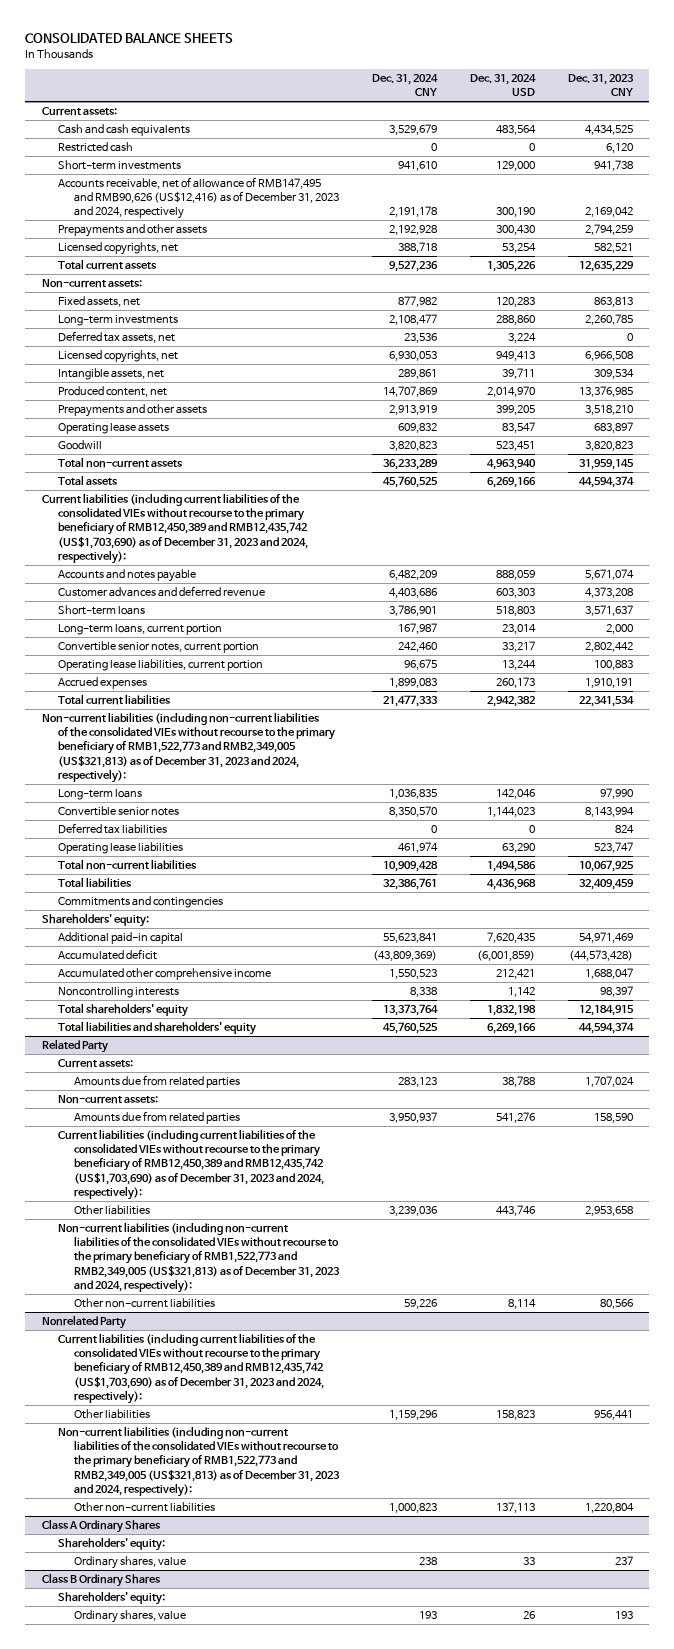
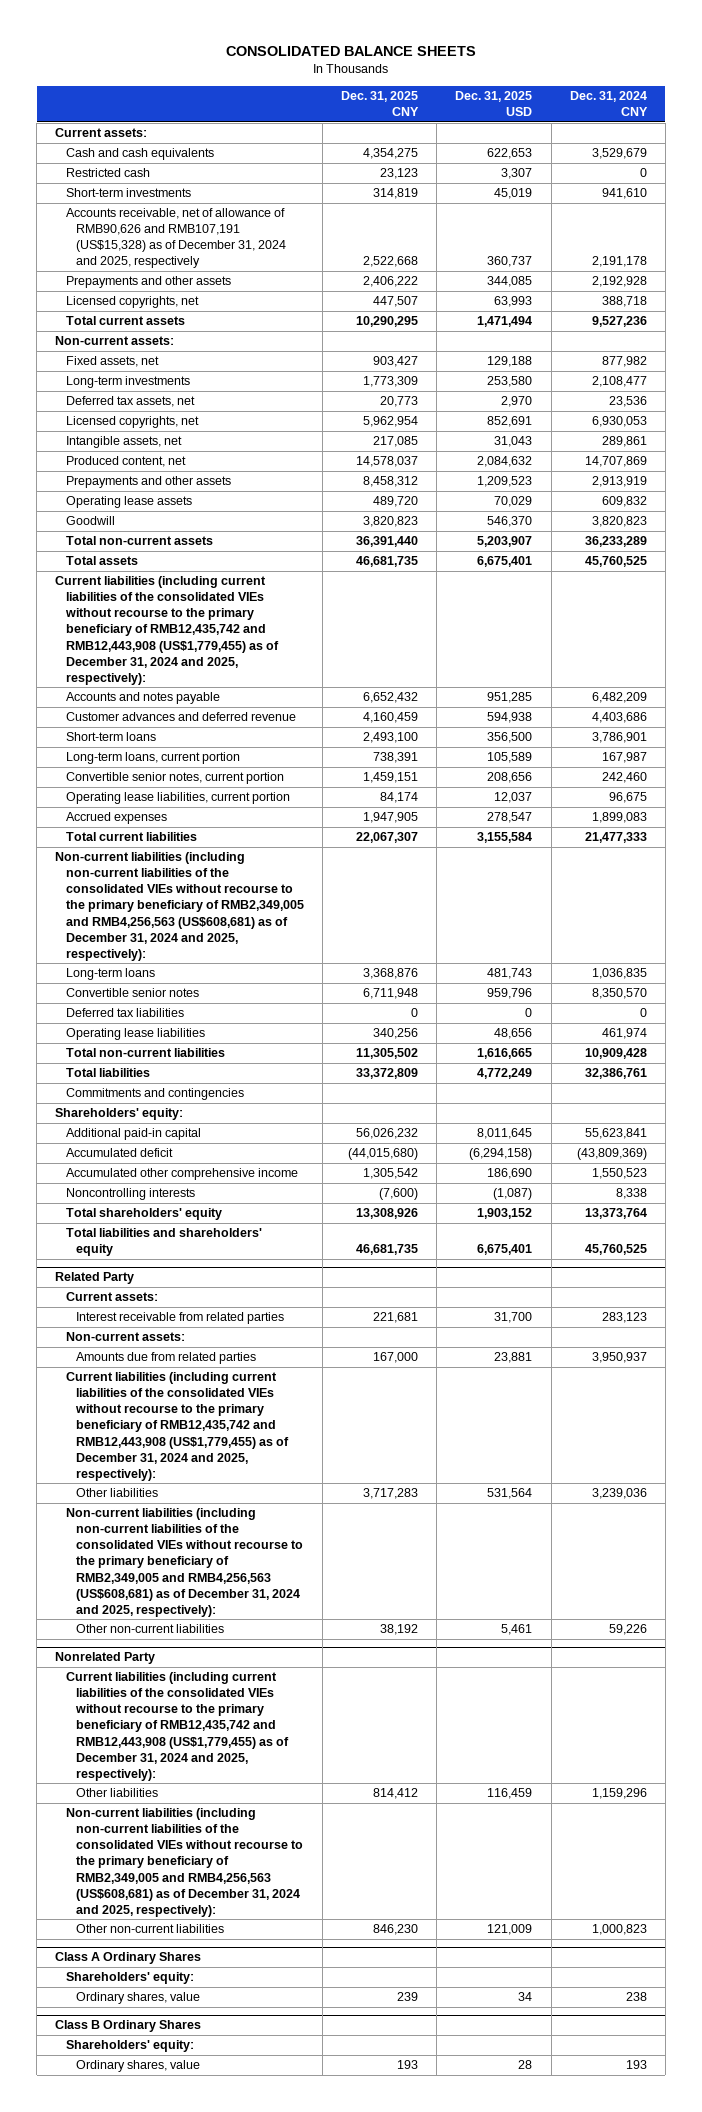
[469,73,536,97] Dec. 31, 2024 USD -> none
[567,73,634,97] Dec. 31, 2023 CNY -> none
none -> [340,91,419,117] Dec. 31, 2025 CNY
none -> [455,91,533,117] Dec. 31, 2025 USD
[57,177,339,220] Accounts receivable, net of allowance of RMB147,495 and RMB90,626 (US$12,416) as of December 31, 2023 and 2024, respectively -> [65,208,286,269] Accounts receivable, net of allowance of RMB90,626 and RMB107,191 (US$15,328) as of December 31, 2024 and 2025, respectively
[41,493,308,564] Current liabilities (including current liabilities of the consolidated VIEs without recourse to the primary beneficiary of RMB12,450,389 and RMB12,435,742 (US$1,703,690) as of December 31, 2023 and 2024, respectively): -> [55,576,279,685] Current liabilities (including current liabilities of the consolidated VIEs without recourse to the primary beneficiary of RMB12,435,742 and RMB12,443,908 (US$1,779,455) as of December 31, 2024 and 2025, respectively):
[41,712,335,783] Non-current liabilities (including non-current liabilities of the consolidated VIEs without recourse to the primary beneficiary of RMB1,522,773 and RMB2,349,005 (US$321,813) as of December 31, 2023 and 2024, respectively): -> [55,852,304,961] Non-current liabilities (including non-current liabilities of the consolidated VIEs without recourse to the primary beneficiary of RMB2,349,005 and RMB4,256,563 (US$608,681) as of December 31, 2024 and 2025, respectively):
[73,1075,240,1089] Amounts due from related parties -> [75,1312,284,1325] Interest receivable from related parties
[57,1129,324,1200] Current liabilities (including current liabilities of the consolidated VIEs without recourse to the primary beneficiary of RMB12,450,389 and RMB12,435,742 (US$1,703,690) as of December 31, 2023 and 2024, respectively): -> [65,1372,289,1481] Current liabilities (including current liabilities of the consolidated VIEs without recourse to the primary beneficiary of RMB12,435,742 and RMB12,443,908 (US$1,779,455) as of December 31, 2024 and 2025, respectively):
[57,1222,340,1293] Non-current liabilities (including non-current liabilities of the consolidated VIEs without recourse to the primary beneficiary of RMB1,522,773 and RMB2,349,005 (US$321,813) as of December 31, 2023 and 2024, respectively): -> [65,1508,303,1617] Non-current liabilities (including non-current liabilities of the consolidated VIEs without recourse to the primary beneficiary of RMB2,349,005 and RMB4,256,563 (US$608,681) as of December 31, 2024 and 2025, respectively):
[57,1333,324,1404] Current liabilities (including current liabilities of the consolidated VIEs without recourse to the primary beneficiary of RMB12,450,389 and RMB12,435,742 (US$1,703,690) as of December 31, 2023 and 2024, respectively): -> [65,1672,289,1781] Current liabilities (including current liabilities of the consolidated VIEs without recourse to the primary beneficiary of RMB12,435,742 and RMB12,443,908 (US$1,779,455) as of December 31, 2024 and 2025, respectively):
[57,1426,340,1497] Non-current liabilities (including non-current liabilities of the consolidated VIEs without recourse to the primary beneficiary of RMB1,522,773 and RMB2,349,005 (US$321,813) as of December 31, 2023 and 2024, respectively): -> [65,1808,303,1917] Non-current liabilities (including non-current liabilities of the consolidated VIEs without recourse to the primary beneficiary of RMB2,349,005 and RMB4,256,563 (US$608,681) as of December 31, 2024 and 2025, respectively):

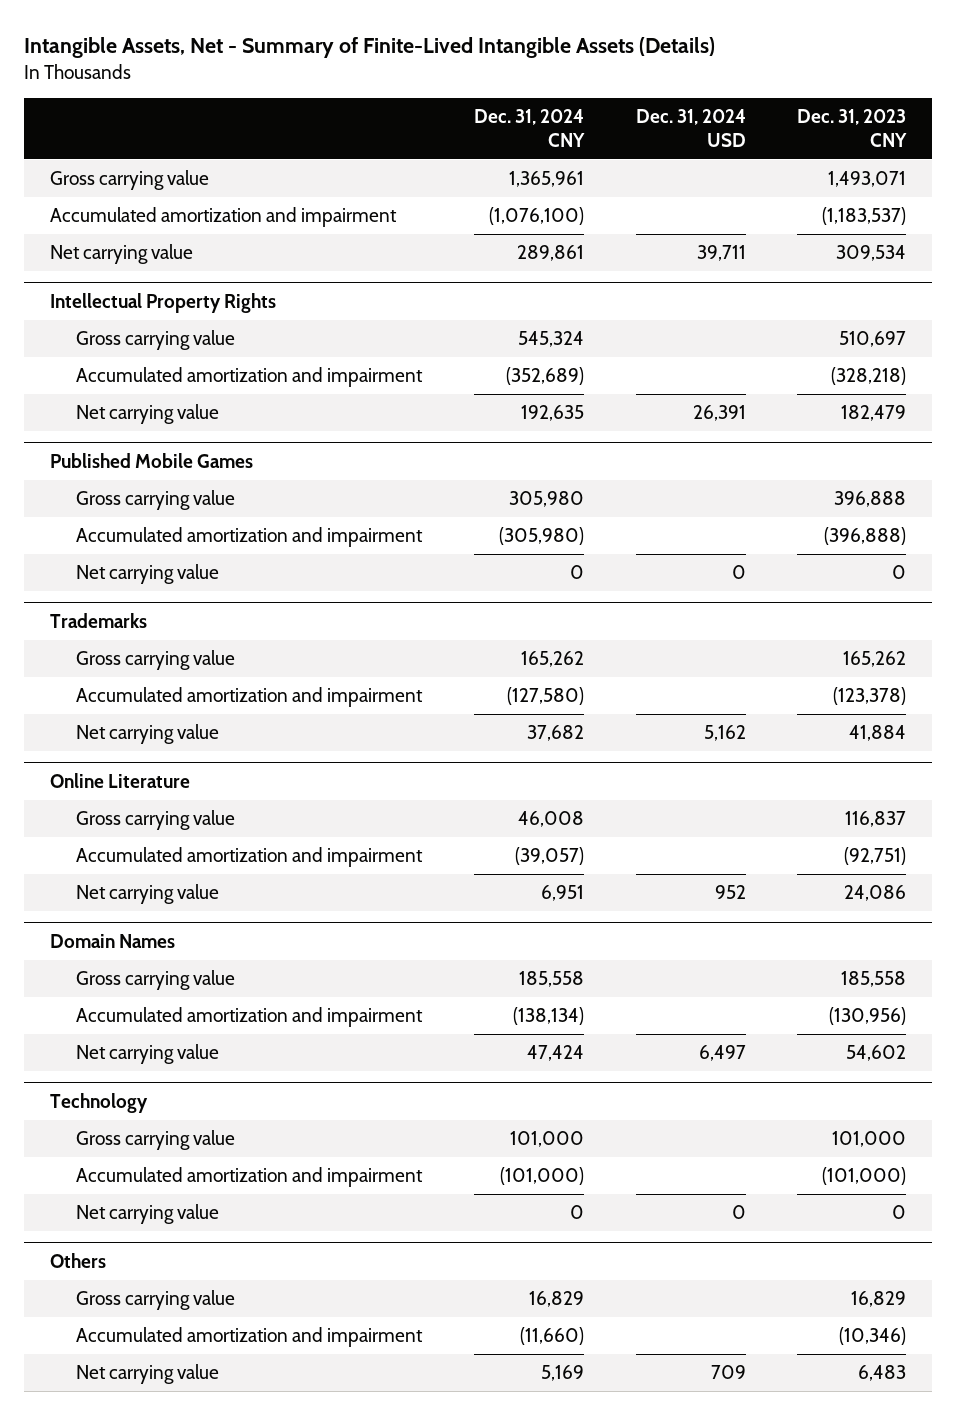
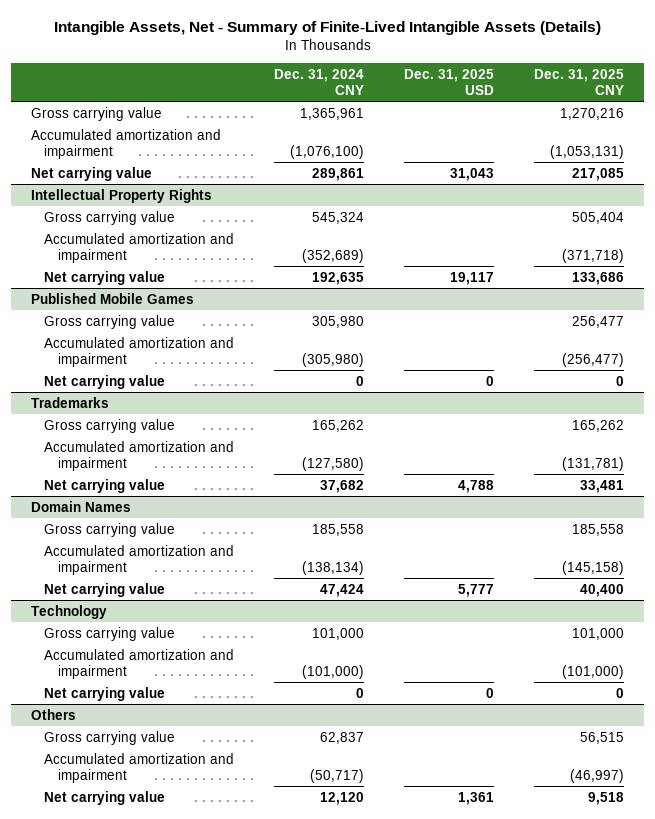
[635,108,746,147] Dec. 31, 2024 USD -> none
[797,108,908,147] Dec. 31, 2023 CNY -> none
none -> [404,68,495,95] Dec. 31, 2025 USD
none -> [534,68,625,95] Dec. 31, 2025 CNY
[50,773,191,789] Online Literature -> none
[76,810,236,831] Gross carrying value -> none
[76,847,424,868] Accumulated amortization and impairment -> none
[76,884,220,905] Net carrying value -> none
[528,1291,584,1308] 16,829 -> [320,731,365,744] 62,837
[519,1327,584,1346] (11,660) -> [310,768,365,783] (50,717)
[540,1365,584,1382] 5,169 -> [320,791,365,805] 12,120

